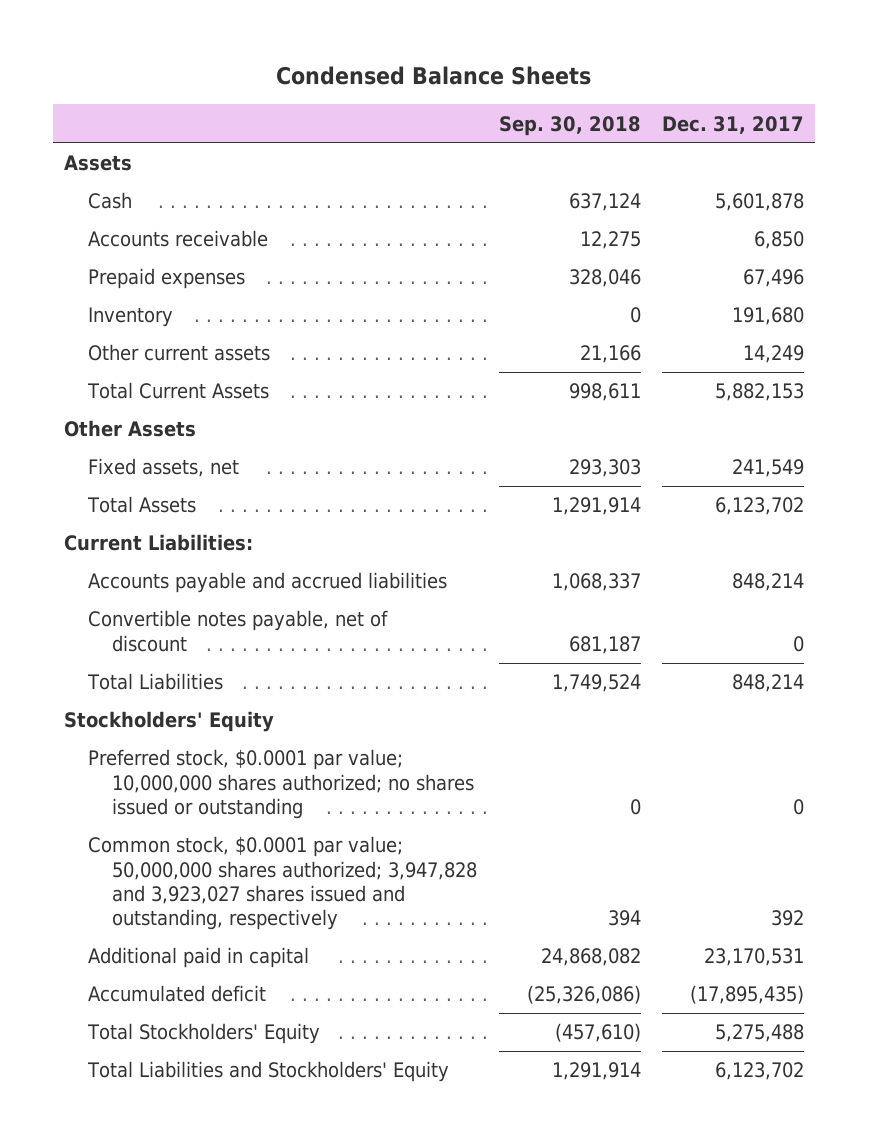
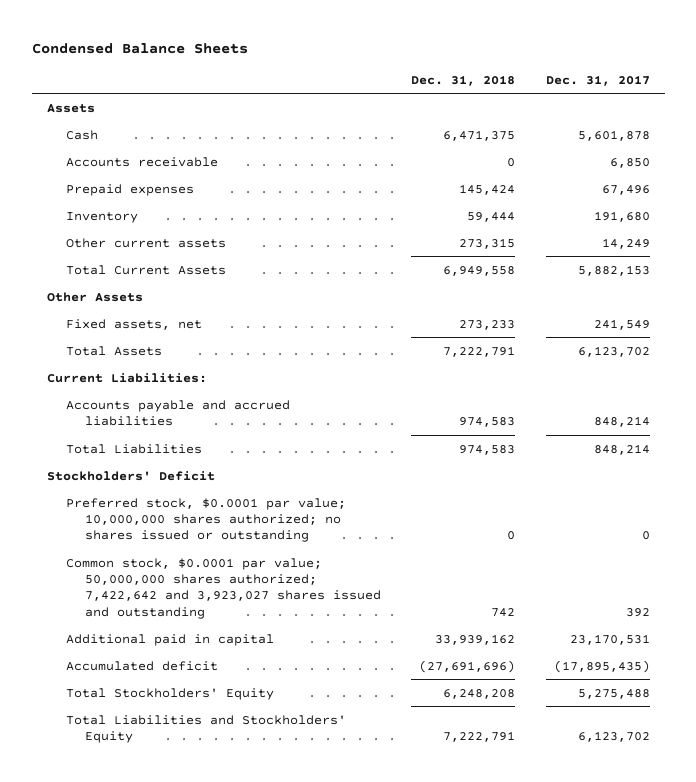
[498,115,641,136] Sep. 30, 2018 -> none
none -> [411,74,516,86] Dec. 31, 2018
[88,610,389,652] Convertible notes payable, net of discount -> none
[64,711,275,733] Stockholders' Equity -> [46,470,215,481] Stockholders' Deficit
[88,836,477,931] Common stock, $0.0001 par value; 50,000,000 shares authorized; 3,947,828 and 3,923,027 shares issued and outstanding, respectively -> [65,557,382,619] Common stock, $0.0001 par value; 50,000,000 shares authorized; 7,422,642 and 3,923,027 shares issued and outstanding

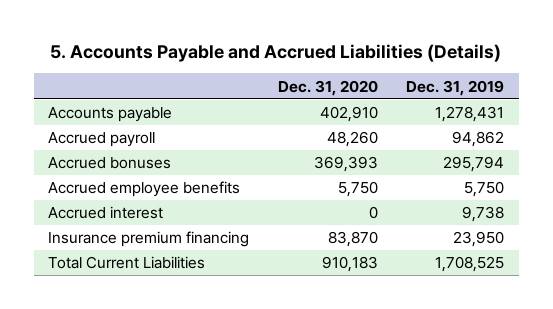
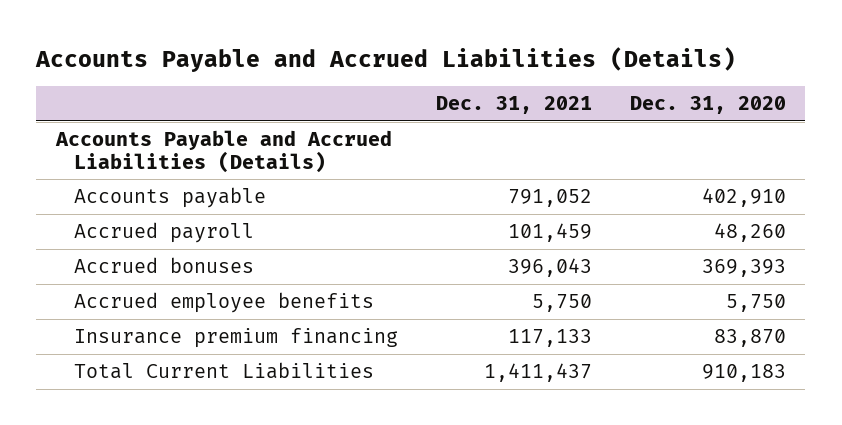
[50,44,502,63] 5. Accounts Payable and Accrued Liabilities (Details) -> [35,46,737,72] Accounts Payable and Accrued Liabilities (Details)
[406,79,505,96] Dec. 31, 2019 -> none
none -> [436,96,593,115] Dec. 31, 2021
none -> [54,130,392,173] Accounts Payable and Accrued Liabilities (Details)
[48,206,164,220] Accrued interest -> none

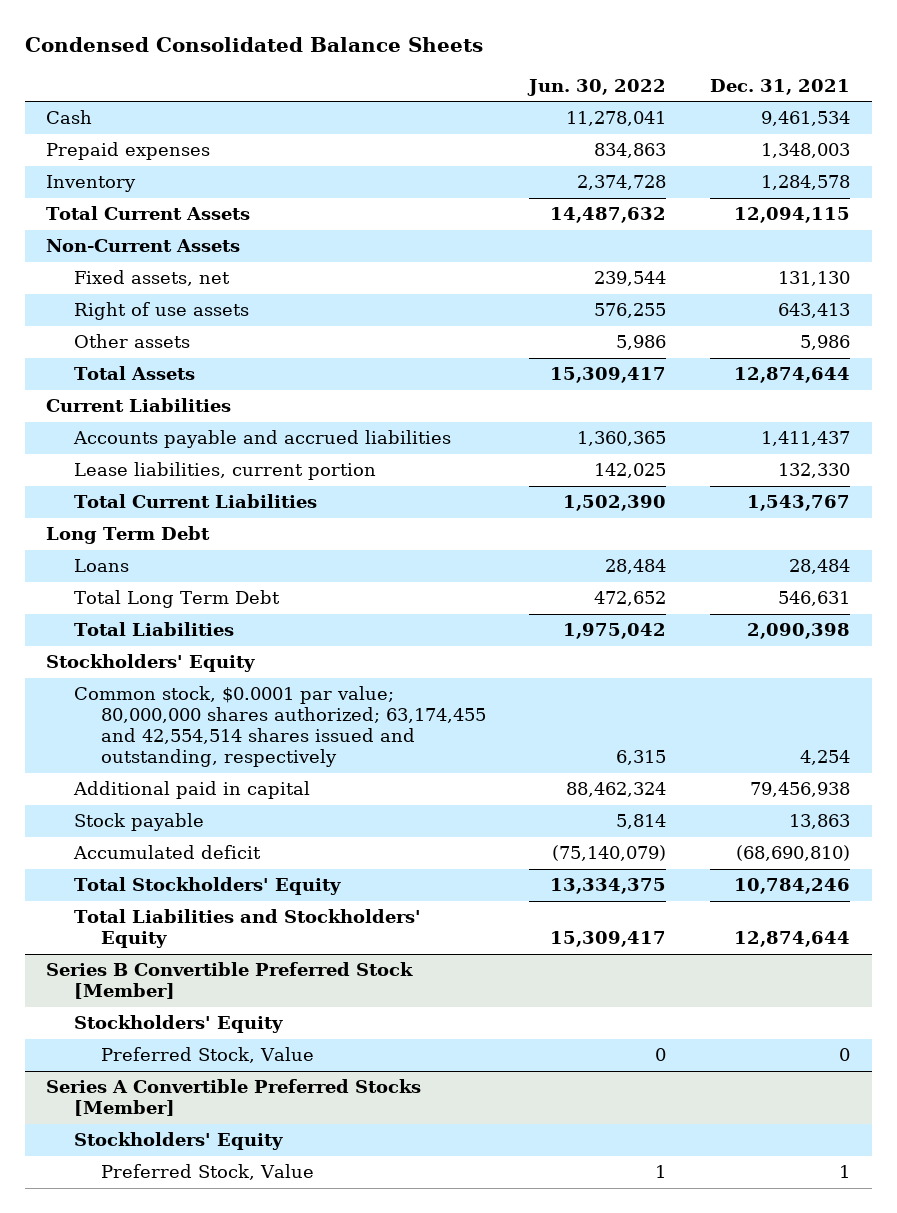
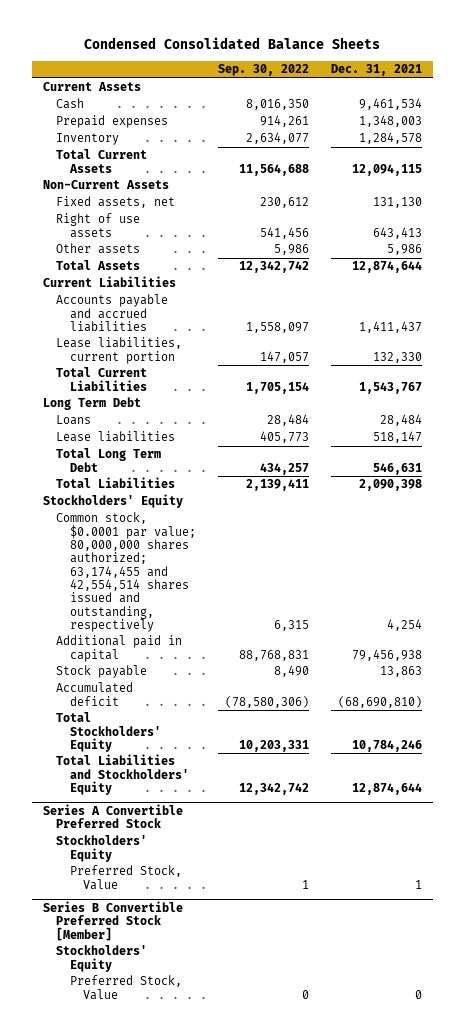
[527,78,667,96] Jun. 30, 2022 -> none
none -> [217,64,309,77] Sep. 30, 2022
none -> [42,82,141,92] Current Assets
none -> [56,431,176,443] Lease liabilities
none -> [42,803,183,829] Series A Convertible Preferred Stock
none -> [56,835,148,862] Stockholders' Equity
none -> [69,865,182,890] Preferred Stock, Value
[46,1079,422,1117] Series A Convertible Preferred Stocks [Member] -> none
[73,1132,283,1151] Stockholders' Equity -> none
[100,1164,314,1181] Preferred Stock, Value -> none

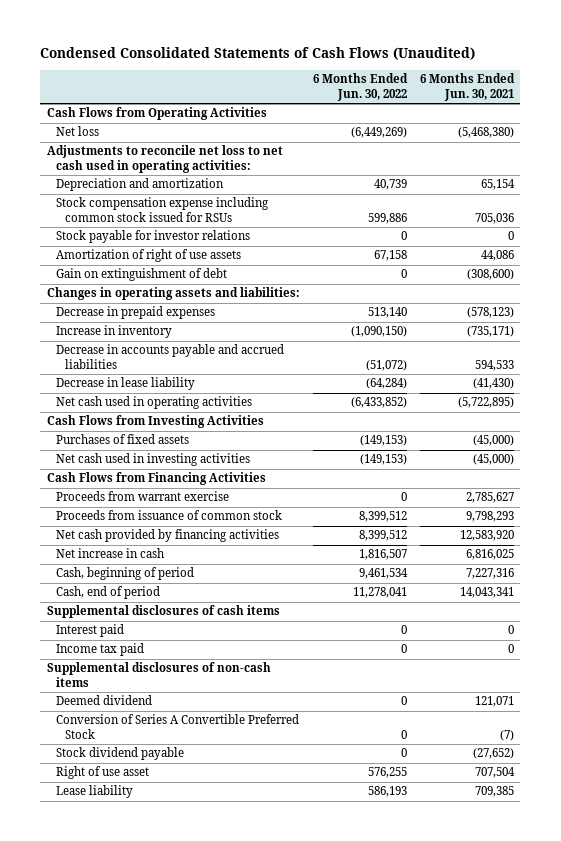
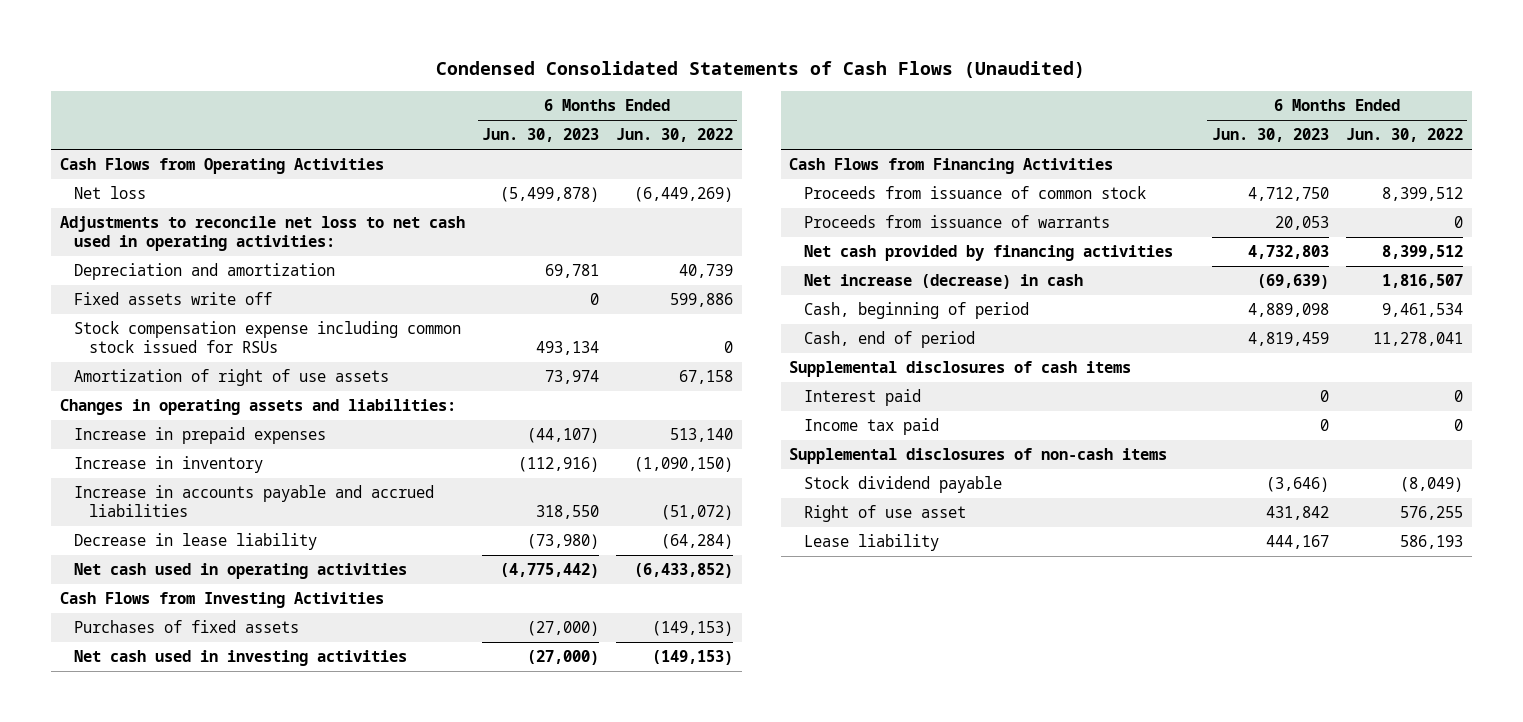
[419,73,515,102] 6 Months Ended Jun. 30, 2021 -> none
none -> [481,128,599,143] Jun. 30, 2023
[55,230,250,244] Stock payable for investor relations -> none
none -> [74,292,273,306] Fixed assets write off
[367,213,407,225] 599,886 -> [724,340,734,353] 0
[55,268,227,282] Gain on extinguishment of debt -> none
[55,306,215,320] Decrease in prepaid expenses -> [74,427,327,445] Increase in prepaid expenses
[55,344,284,370] Decrease in accounts payable and accrued liabilities -> [74,485,435,517] Increase in accounts payable and accrued liabilities
[55,491,229,502] Proceeds from warrant exercise -> none
none -> [804,215,1111,229] Proceeds from issuance of warrants
[55,548,164,559] Net increase in cash -> [804,274,1084,290] Net increase (decrease) in cash
[55,695,152,706] Deemed dividend -> none
[55,714,299,740] Conversion of Series A Convertible Preferred Stock -> none
[400,748,407,758] 0 -> [1399,477,1463,493] (8,049)

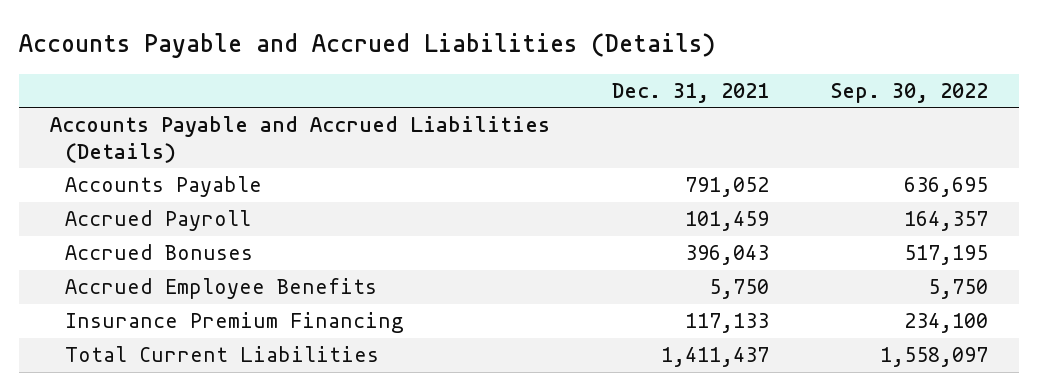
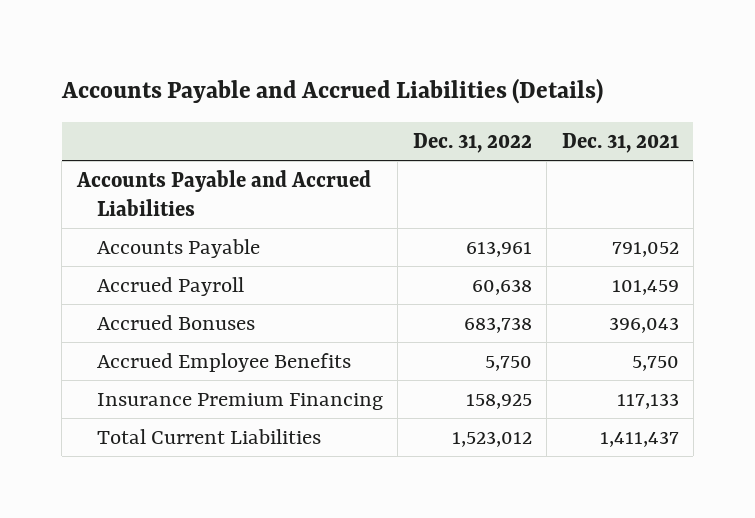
[830,82,989,103] Sep. 30, 2022 -> none
none -> [412,132,532,153] Dec. 31, 2022
[50,116,551,163] Accounts Payable and Accrued Liabilities (Details) -> [75,169,371,216] Accounts Payable and Accrued Liabilities

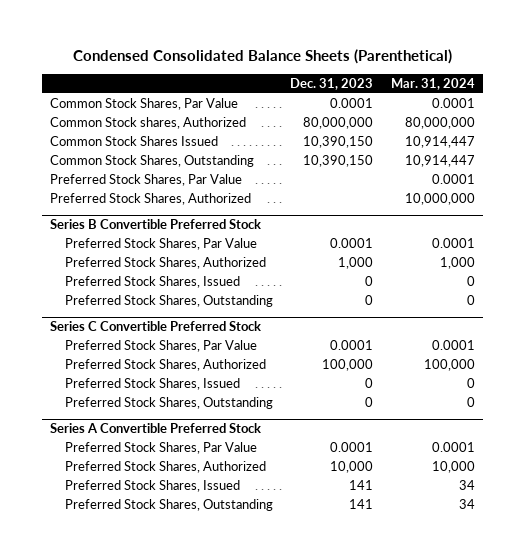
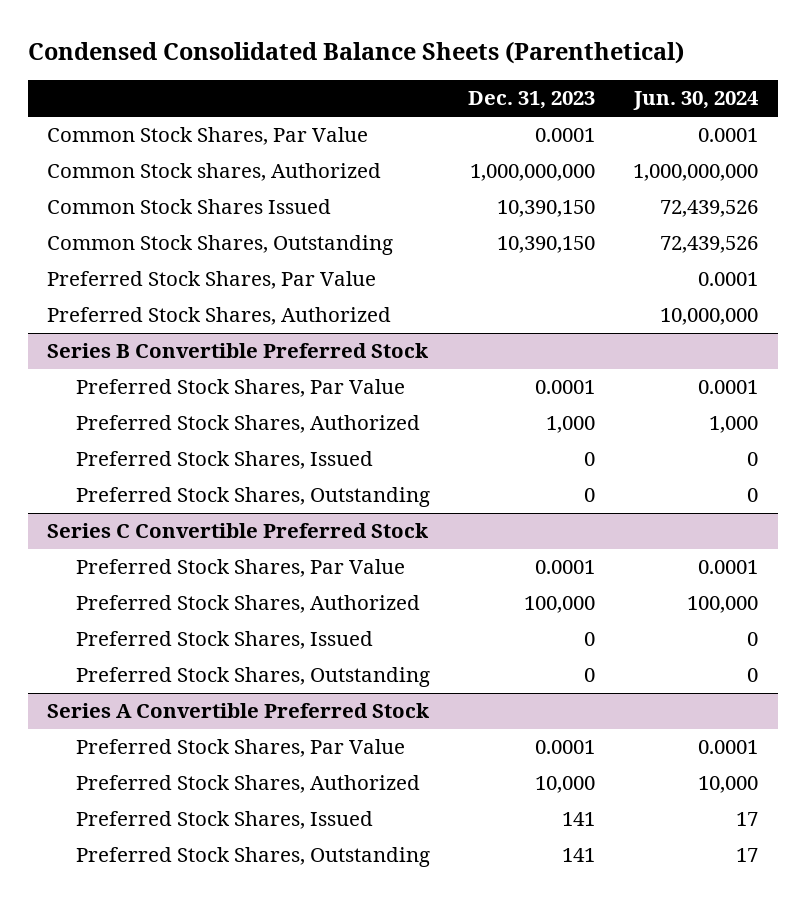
[390,77,475,90] Mar. 31, 2024 -> none
none -> [633,91,760,111] Jun. 30, 2024
[303,116,374,129] 80,000,000 -> [470,164,596,182] 1,000,000,000

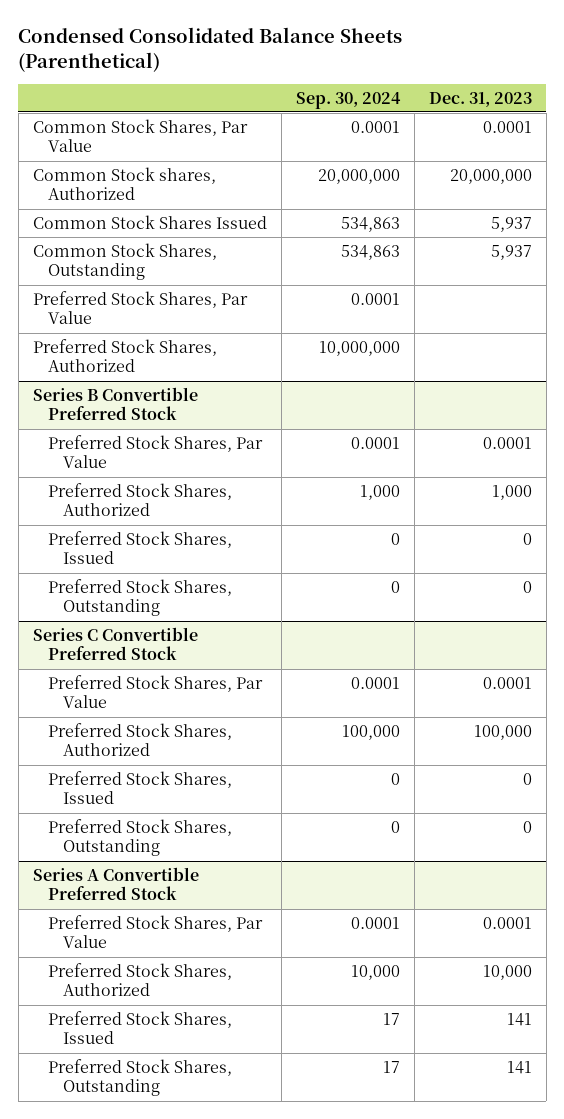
[633,91,760,111] Jun. 30, 2024 -> none
none -> [295,91,401,109] Sep. 30, 2024
[470,164,596,182] 1,000,000,000 -> [449,168,532,184] 20,000,000
[497,200,596,218] 10,390,150 -> [490,216,532,232] 5,937
[497,236,596,254] 10,390,150 -> [490,244,532,260] 5,937

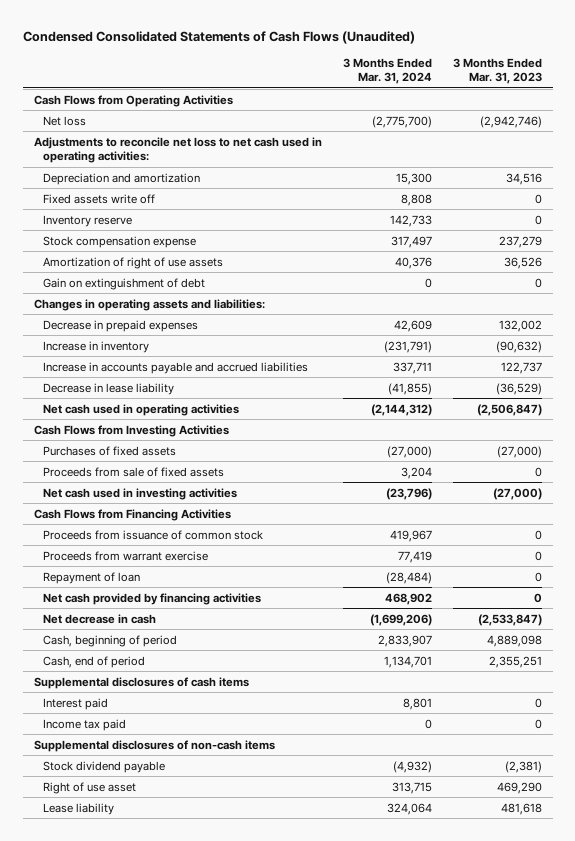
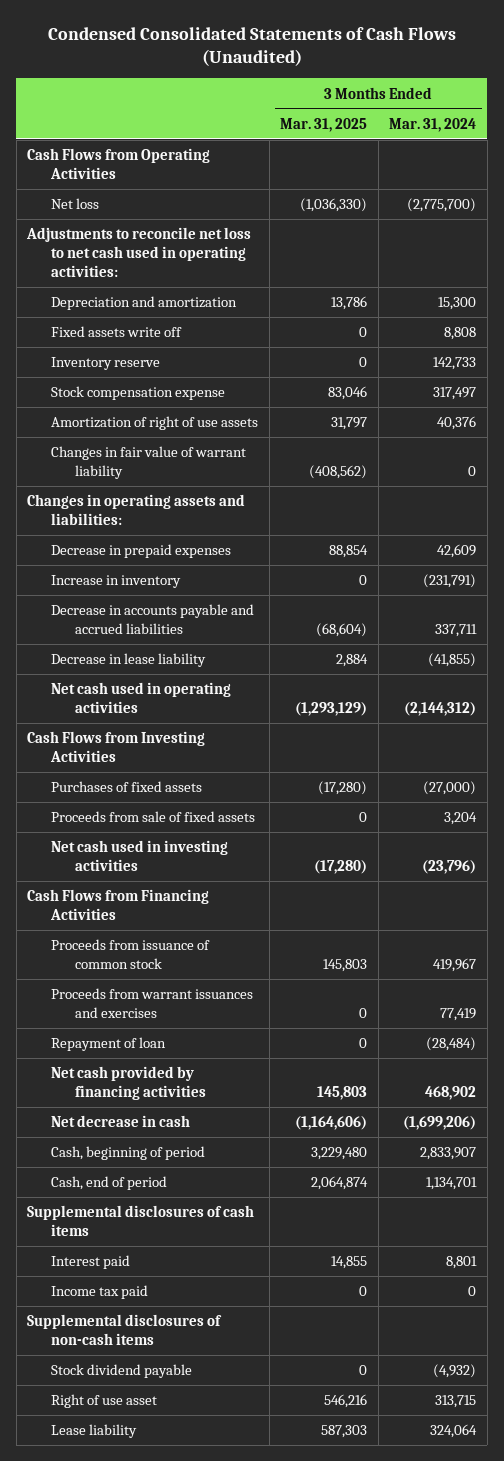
[452,57,542,85] 3 Months Ended Mar. 31, 2023 -> none
none -> [280,117,368,132] Mar. 31, 2025
[43,277,206,290] Gain on extinguishment of debt -> none
none -> [51,446,247,479] Changes in fair value of warrant liability
[43,361,309,374] Increase in accounts payable and accrued liabilities -> [51,604,255,634] Decrease in accounts payable and accrued liabilities
[43,550,209,561] Proceeds from warrant exercise -> [51,988,254,1018] Proceeds from warrant issuances and exercises

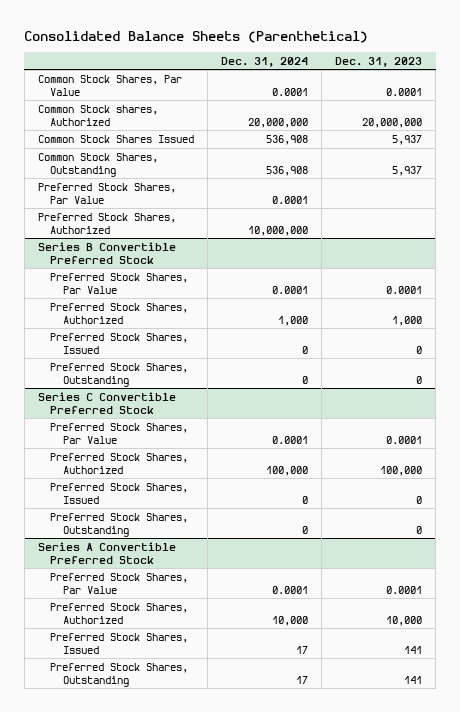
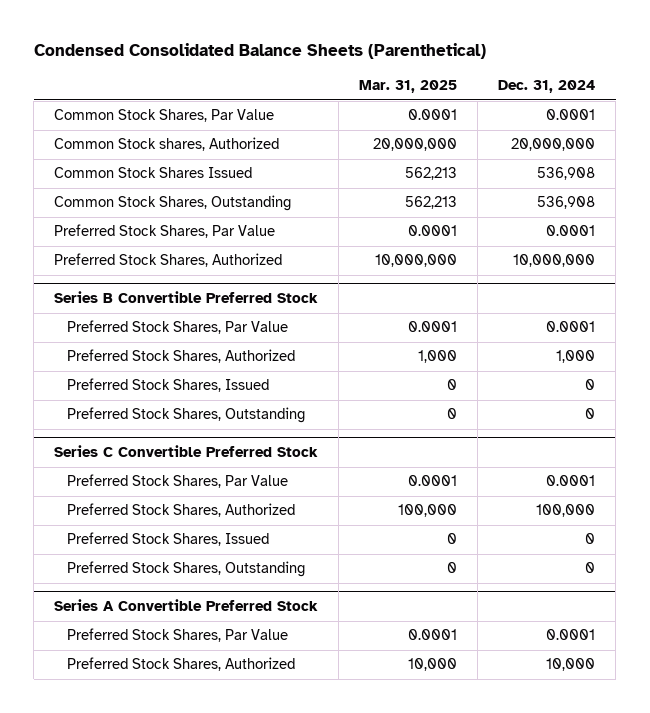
[24,31,369,44] Consolidated Balance Sheets (Parenthetical) -> [33,43,486,60] Condensed Consolidated Balance Sheets (Parenthetical)
[335,56,423,67] Dec. 31, 2023 -> none
none -> [359,80,458,94] Mar. 31, 2025
[50,632,189,654] Preferred Stock Shares, Issued -> none
[50,662,189,687] Preferred Stock Shares, Outstanding -> none

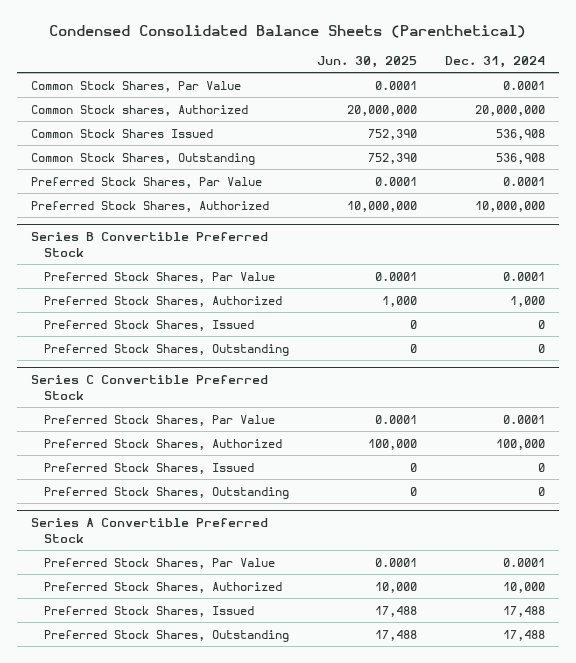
[359,80,458,94] Mar. 31, 2025 -> none
none -> [317,55,418,68] Jun. 30, 2025
none -> [44,605,255,617] Preferred Stock Shares, Issued
none -> [44,629,290,642] Preferred Stock Shares, Outstanding

